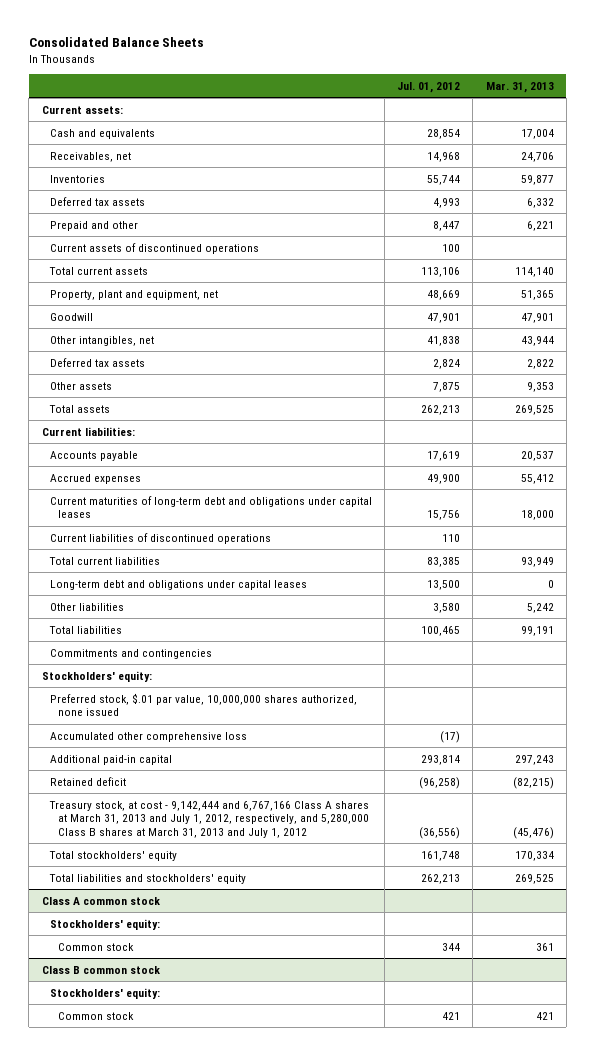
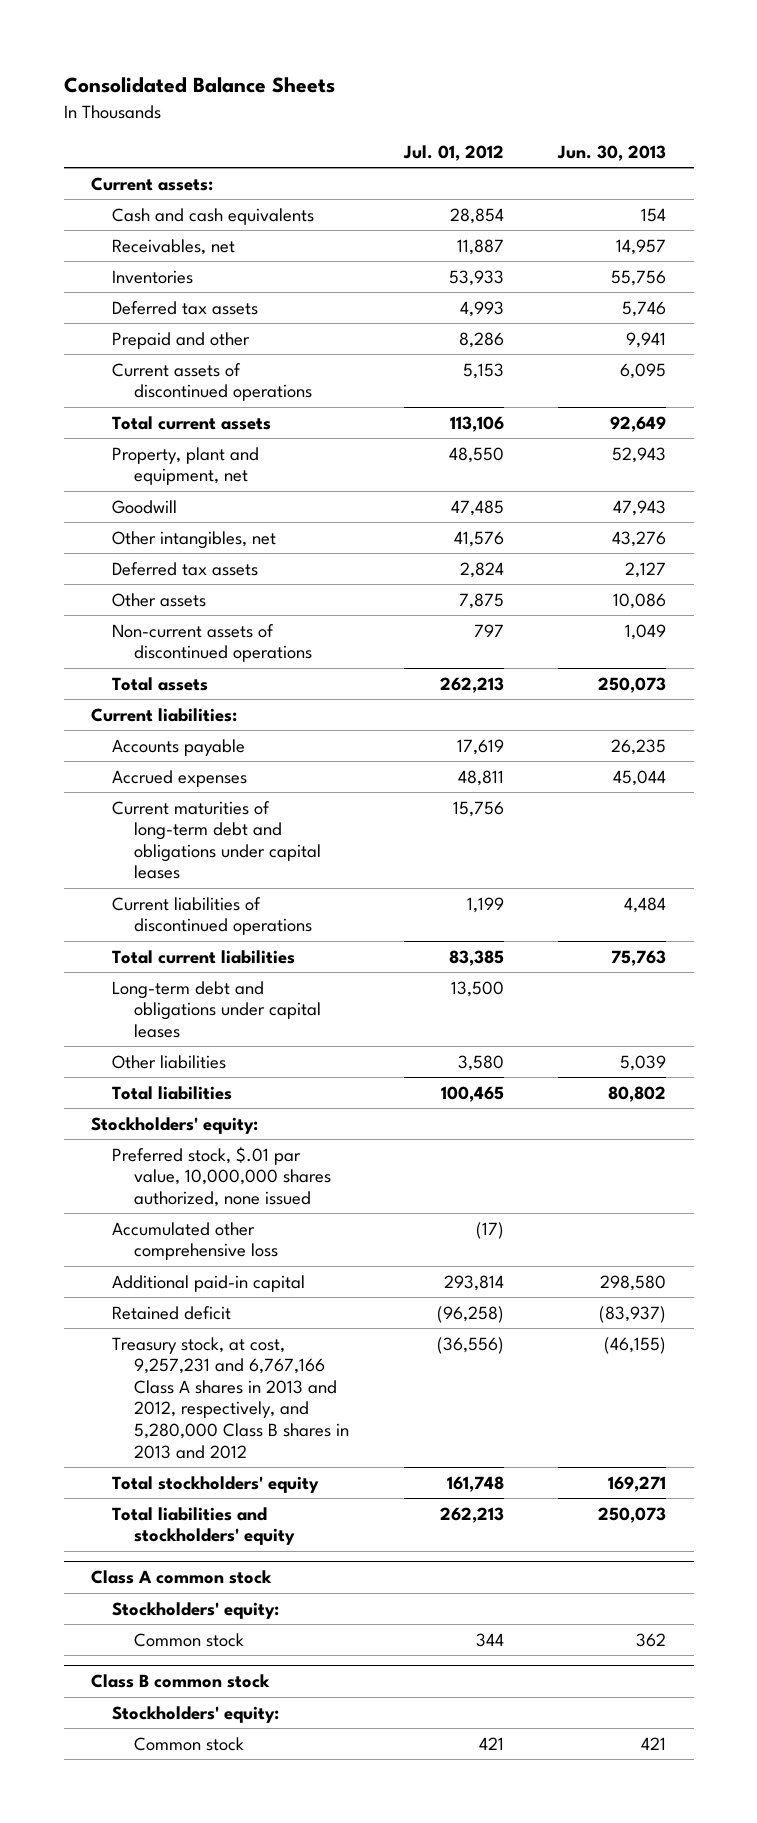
[485,81,554,93] Mar. 31, 2013 -> none
none -> [557,144,667,161] Jun. 30, 2013
[49,128,155,139] Cash and equivalents -> [112,207,315,225] Cash and cash equivalents
[427,151,461,162] 14,968 -> [456,238,504,255] 11,887
[427,174,461,185] 55,744 -> [448,269,504,286] 53,933
[433,220,461,231] 8,447 -> [458,331,504,348] 8,286
[442,243,461,252] 100 -> [462,362,504,379] 5,153
[427,289,461,300] 48,669 -> [448,446,504,463] 48,550
[427,312,461,323] 47,901 -> [450,499,504,516] 47,485
[427,335,461,346] 41,838 -> [453,530,504,547] 41,576
none -> [112,623,313,663] Non-current assets of discontinued operations
[427,473,461,484] 49,900 -> [457,769,504,786] 48,811
[442,533,461,542] 110 -> [466,896,504,913] 1,199
[49,648,212,659] Commitments and contingencies -> none
[48,800,370,838] Treasury stock, at cost - 9,142,444 and 6,767,166 Class A shares at March 31, 2013 and July 1, 2012, respectively, and 5,280,000 Class B shares at March 31, 2013 and July 1, 2012 -> [112,1336,350,1459] Treasury stock, at cost, 9,257,231 and 6,767,166 Class A shares in 2013 and 2012, respectively, and 5,280,000 Class B shares in 2013 and 2012

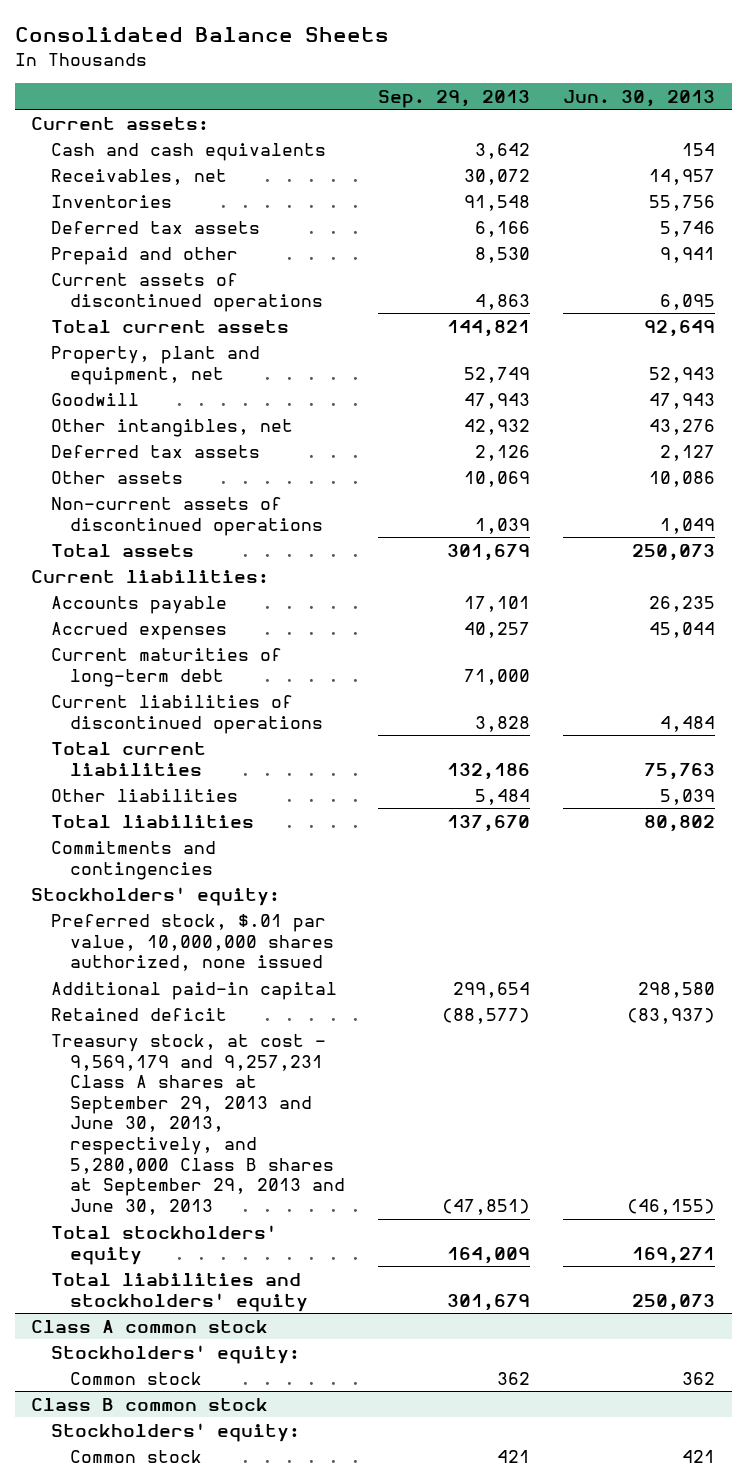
[402,144,504,161] Jul. 01, 2012 -> none
none -> [378,89,531,108] Sep. 29, 2013
[112,800,322,880] Current maturities of long-term debt and obligations under capital leases -> [50,647,282,687] Current maturities of long-term debt
[112,980,322,1038] Long-term debt and obligations under capital leases -> none
none -> [50,840,216,880] Commitments and contingencies
[112,1221,279,1261] Accumulated other comprehensive loss -> none
[112,1336,350,1459] Treasury stock, at cost, 9,257,231 and 6,767,166 Class A shares in 2013 and 2012, respectively, and 5,280,000 Class B shares in 2013 and 2012 -> [50,1033,345,1215] Treasury stock, at cost - 9,569,179 and 9,257,231 Class A shares at September 29, 2013 and June 30, 2013, respectively, and 5,280,000 Class B shares at September 29, 2013 and June 30, 2013

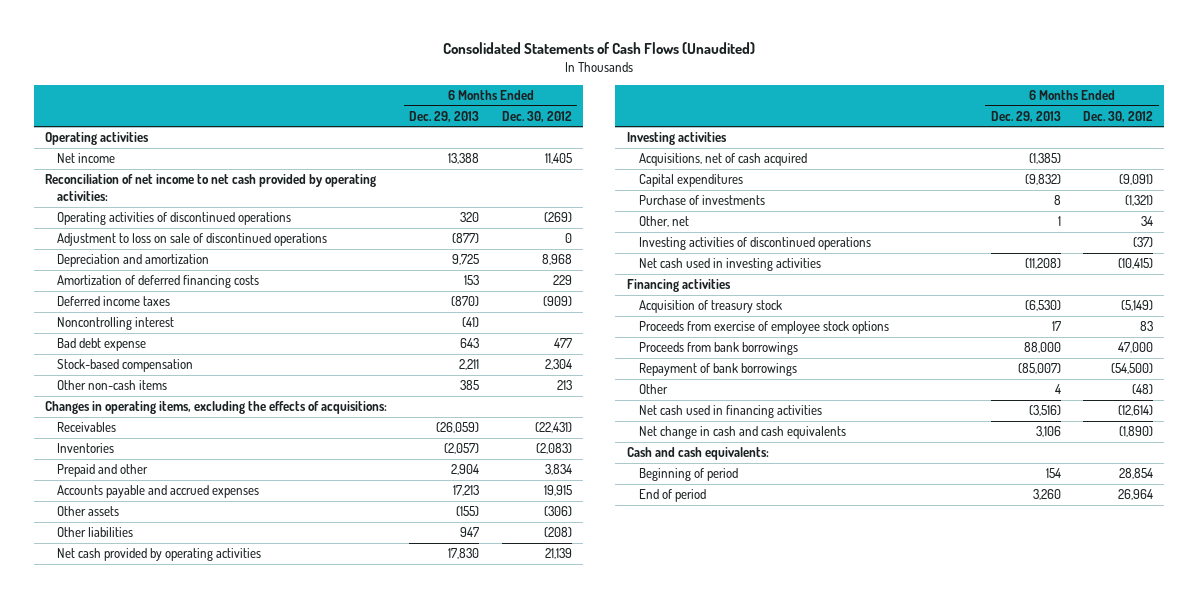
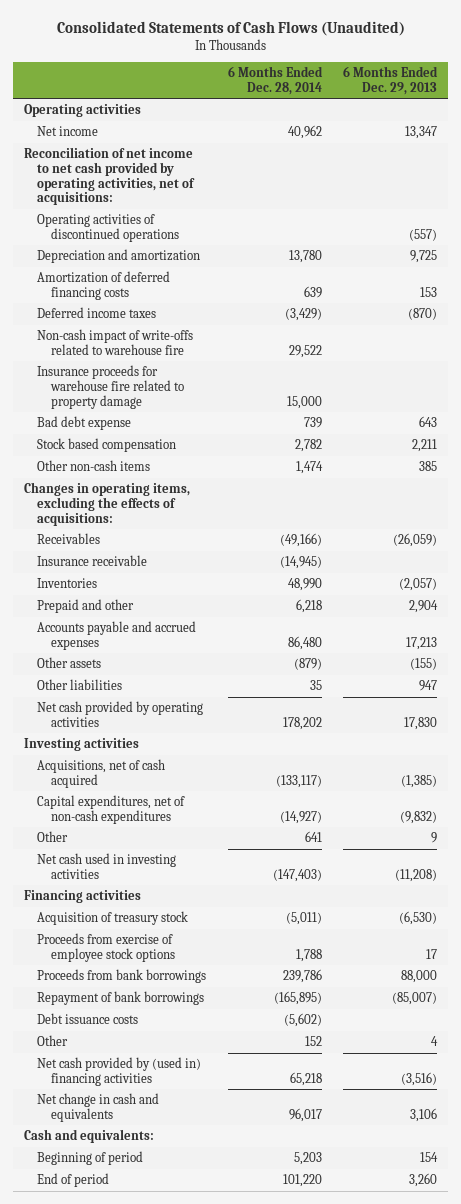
[501,110,572,122] Dec. 30, 2012 -> none
none -> [227,66,323,95] 6 Months Ended Dec. 28, 2014
[57,233,328,247] Adjustment to loss on sale of discontinued operations -> none
[448,153,480,165] 13,388 -> [405,126,438,140] 13,347
[45,174,377,201] Reconciliation of net income to net cash provided by operating activities: -> [23,147,196,206] Reconciliation of net income to net cash provided by operating activities, net of acquisitions:
[460,212,480,223] 320 -> [409,228,438,241] (557)
[57,317,175,331] Noncontrolling interest -> none
none -> [37,329,194,355] Non-cash impact of write-offs related to warehouse fire
none -> [37,365,184,409] Insurance proceeds for warehouse fire related to property damage
[57,359,194,373] Stock-based compensation -> [37,438,177,453] Stock based compensation
none -> [37,555,148,567] Insurance receivable
[638,195,765,206] Purchase of investments -> none
[638,237,871,251] Investing activities of discontinued operations -> none
[638,174,743,188] Capital expenditures -> [37,795,186,824] Capital expenditures, net of non-cash expenditures
[638,216,689,228] Other, net -> [37,831,69,843] Other
[1057,216,1061,227] 1 -> [431,832,438,844] 9
none -> [37,1013,139,1025] Debt issuance costs
[638,405,822,419] Net cash used in financing activities -> [37,1057,202,1086] Net cash provided by (used in) financing activities
[638,426,846,440] Net change in cash and cash equivalents -> [37,1093,160,1122] Net change in cash and equivalents
[626,447,769,461] Cash and cash equivalents: -> [23,1129,154,1144] Cash and equivalents:

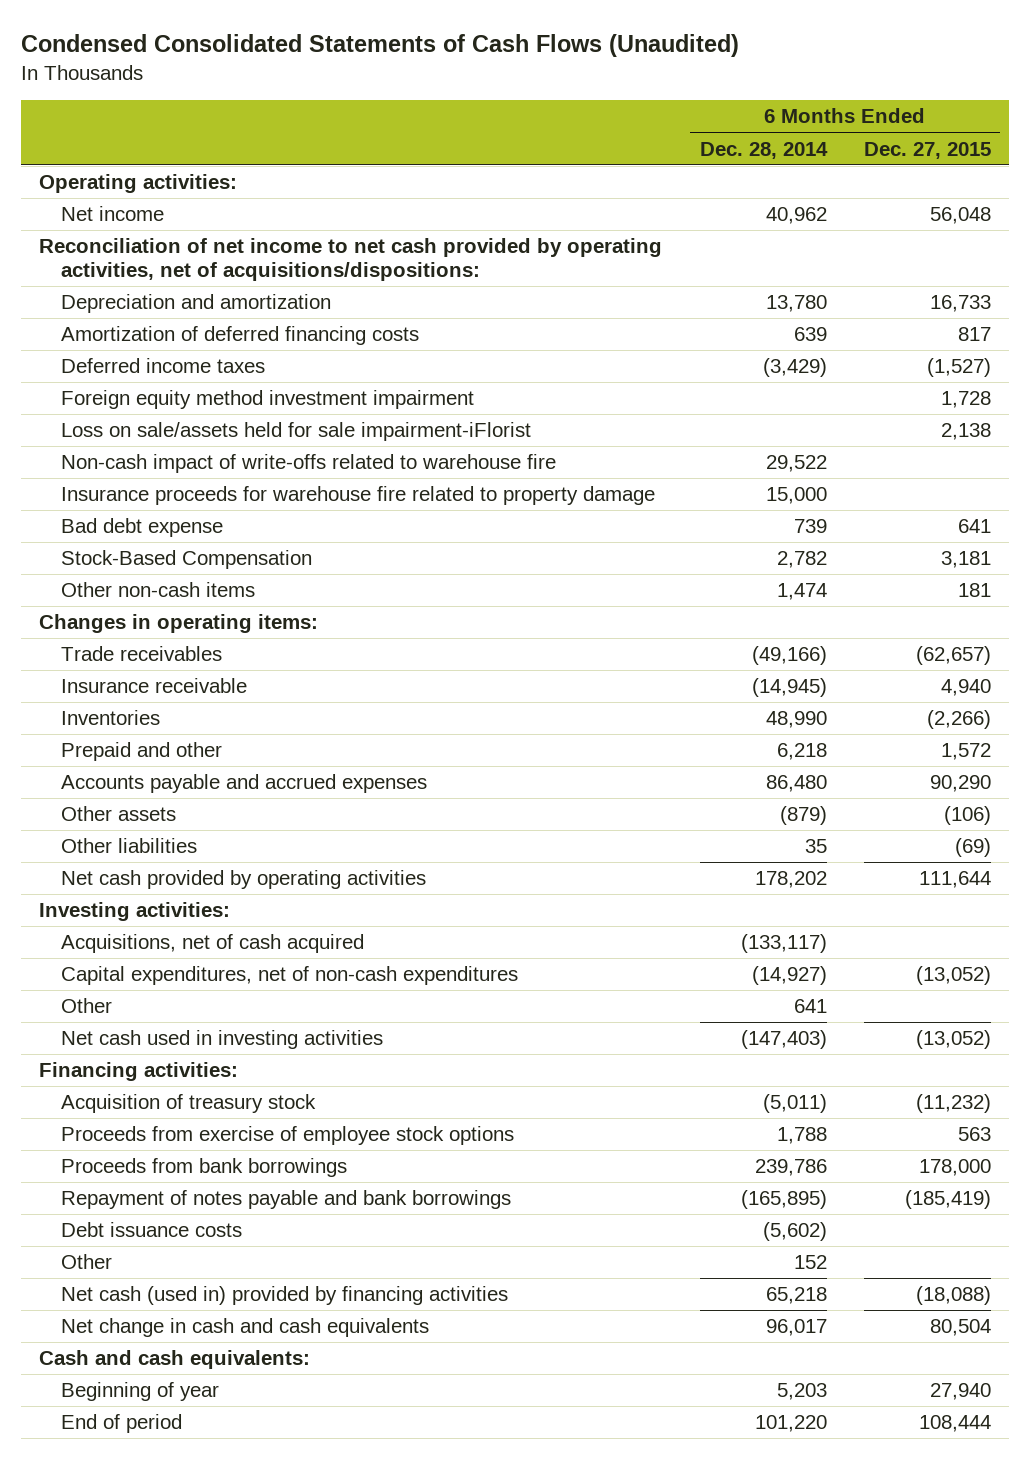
[56,20,405,36] Consolidated Statements of Cash Flows (Unaudited) -> [20,34,739,58] Condensed Consolidated Statements of Cash Flows (Unaudited)
[343,66,439,95] 6 Months Ended Dec. 29, 2013 -> none
none -> [863,141,991,159] Dec. 27, 2015
[23,104,141,118] Operating activities -> [39,174,238,194] Operating activities:
[37,214,179,242] Operating activities of discontinued operations -> none
[23,147,196,206] Reconciliation of net income to net cash provided by operating activities, net of acquisitions: -> [39,238,663,281] Reconciliation of net income to net cash provided by operating activities, net of acquisitions/dispositions:
none -> [60,390,474,410] Foreign equity method investment impairment
none -> [60,422,531,442] Loss on sale/assets held for sale impairment-iFlorist
[37,438,177,453] Stock based compensation -> [60,550,312,570] Stock-Based Compensation
[23,482,190,526] Changes in operating items, excluding the effects of acquisitions: -> none
none -> [39,614,319,634] Changes in operating items:
[37,533,101,545] Receivables -> [60,646,222,662] Trade receivables
[23,738,139,752] Investing activities -> [39,902,231,922] Investing activities:
[23,890,141,904] Financing activities -> [39,1062,239,1082] Financing activities:
[37,991,205,1006] Repayment of bank borrowings -> [60,1190,511,1210] Repayment of notes payable and bank borrowings
[37,1057,202,1086] Net cash provided by (used in) financing activities -> [60,1286,508,1306] Net cash (used in) provided by financing activities
[37,1093,160,1122] Net change in cash and equivalents -> [60,1318,429,1338] Net change in cash and cash equivalents
[23,1129,154,1144] Cash and equivalents: -> [39,1350,311,1370] Cash and cash equivalents:
[37,1151,144,1166] Beginning of period -> [60,1382,219,1402] Beginning of year

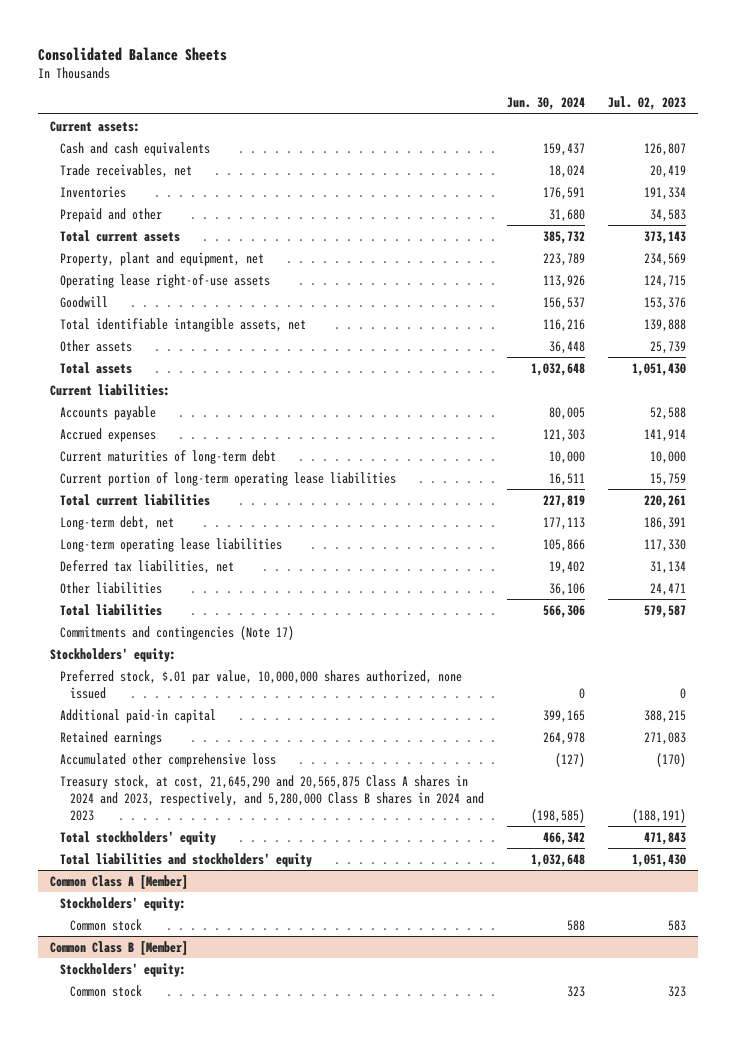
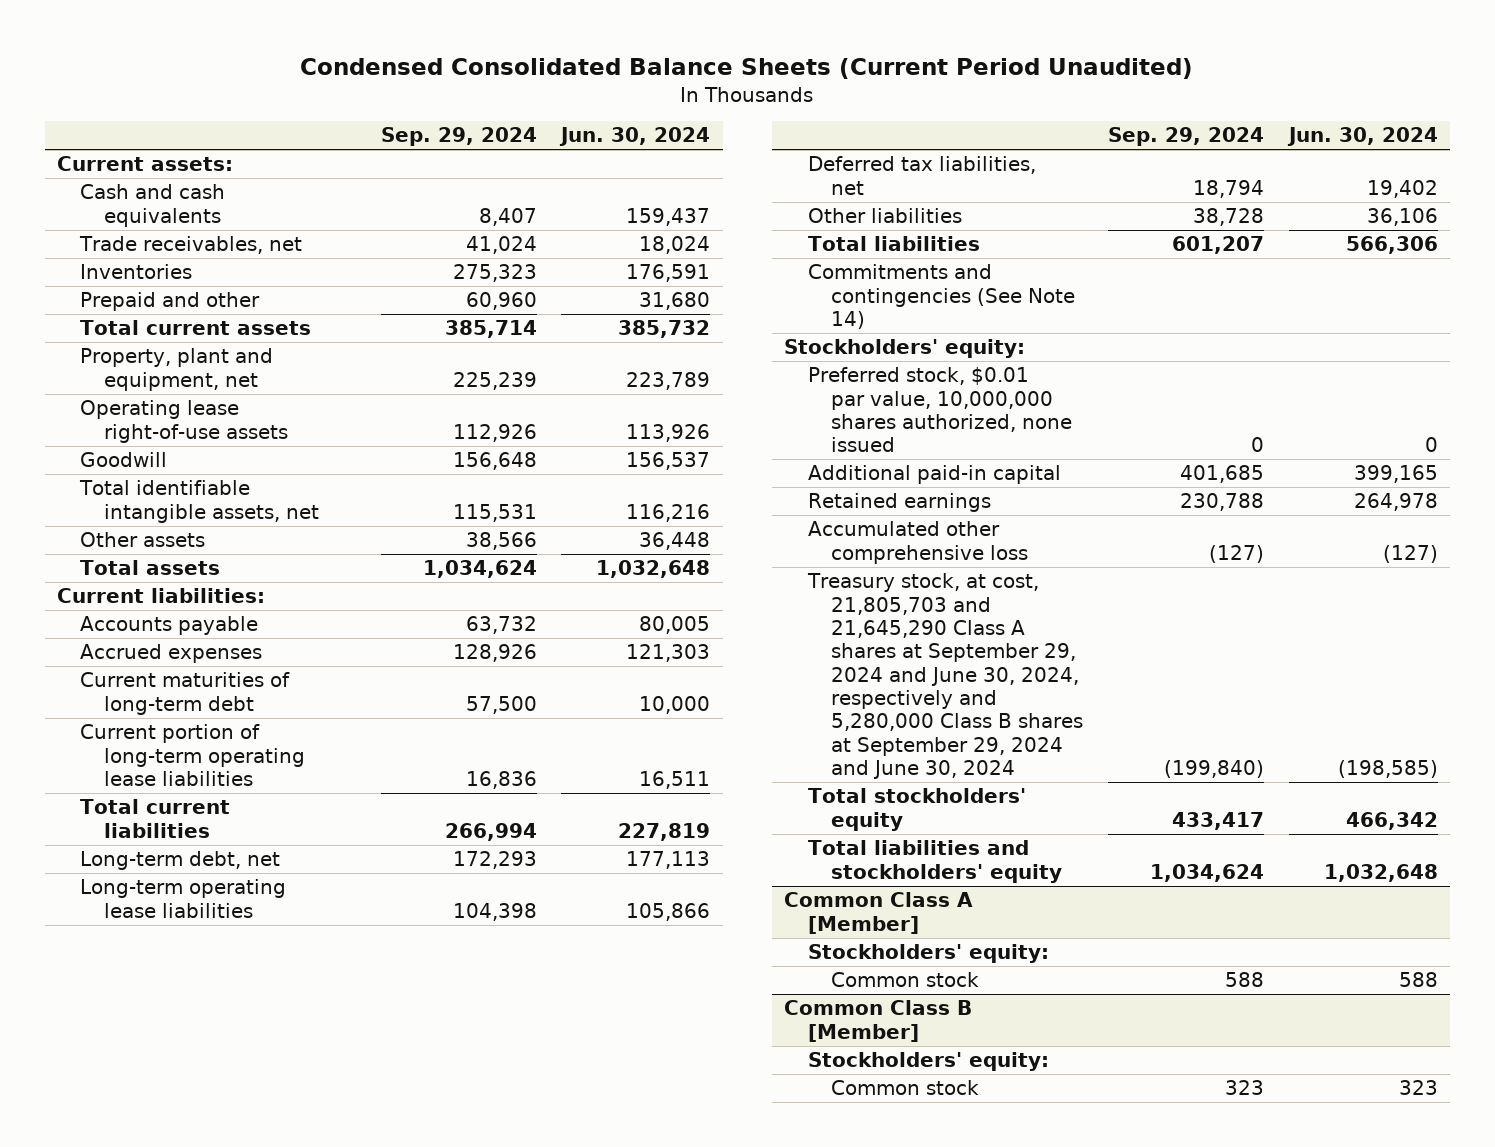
[38,46,228,61] Consolidated Balance Sheets -> [300,58,1194,80] Condensed Consolidated Balance Sheets (Current Period Unaudited)
[608,96,687,111] Jul. 02, 2023 -> none
none -> [380,127,537,147] Sep. 29, 2024
[60,625,295,640] Commitments and contingencies (Note 17) -> [807,264,1075,329] Commitments and contingencies (See Note 14)
[60,669,463,699] Preferred stock, $.01 par value, 10,000,000 shares authorized, none issued -> [807,367,1072,453] Preferred stock, $0.01 par value, 10,000,000 shares authorized, none issued
[60,774,485,821] Treasury stock, at cost, 21,645,290 and 20,565,875 Class A shares in 2024 and 2023, respectively, and 5,280,000 Class B shares in 2024 and 2023 -> [806,573,1083,780] Treasury stock, at cost, 21,805,703 and 21,645,290 Class A shares at September 29, 2024 and June 30, 2024, respectively and 5,280,000 Class B shares at September 29, 2024 and June 30, 2024

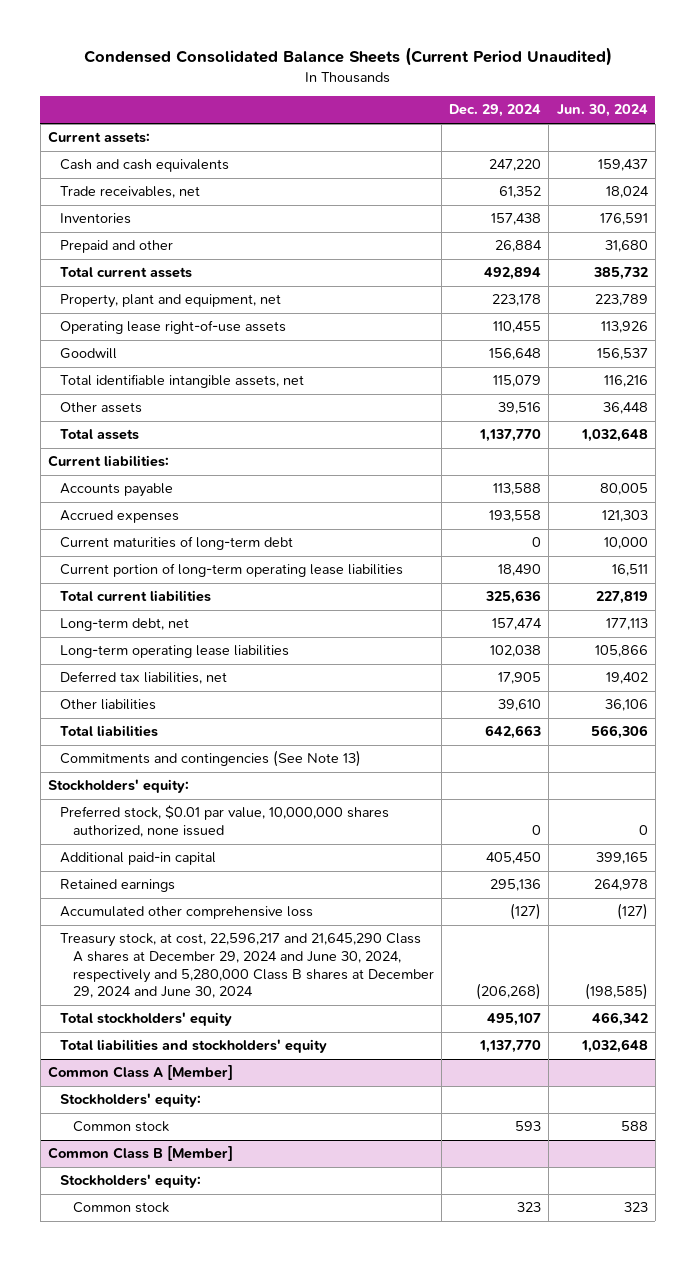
[380,127,537,147] Sep. 29, 2024 -> none
none -> [449,104,542,118] Dec. 29, 2024
[807,264,1075,329] Commitments and contingencies (See Note 14) -> [60,750,362,768] Commitments and contingencies (See Note 13)
[806,573,1083,780] Treasury stock, at cost, 21,805,703 and 21,645,290 Class A shares at September 29, 2024 and June 30, 2024, respectively and 5,280,000 Class B shares at September 29, 2024 and June 30, 2024 -> [60,933,435,999] Treasury stock, at cost, 22,596,217 and 21,645,290 Class A shares at December 29, 2024 and June 30, 2024, respectively and 5,280,000 Class B shares at December 29, 2024 and June 30, 2024

